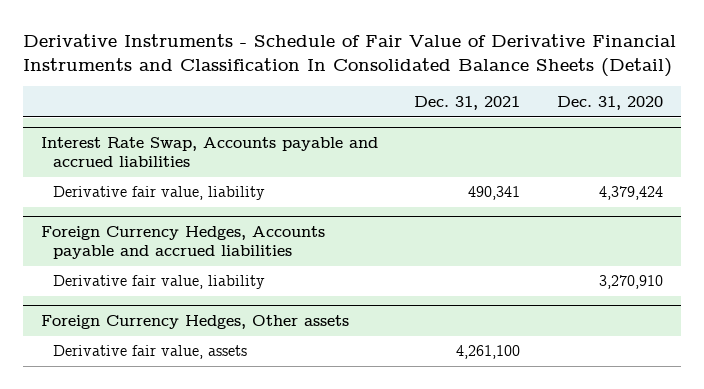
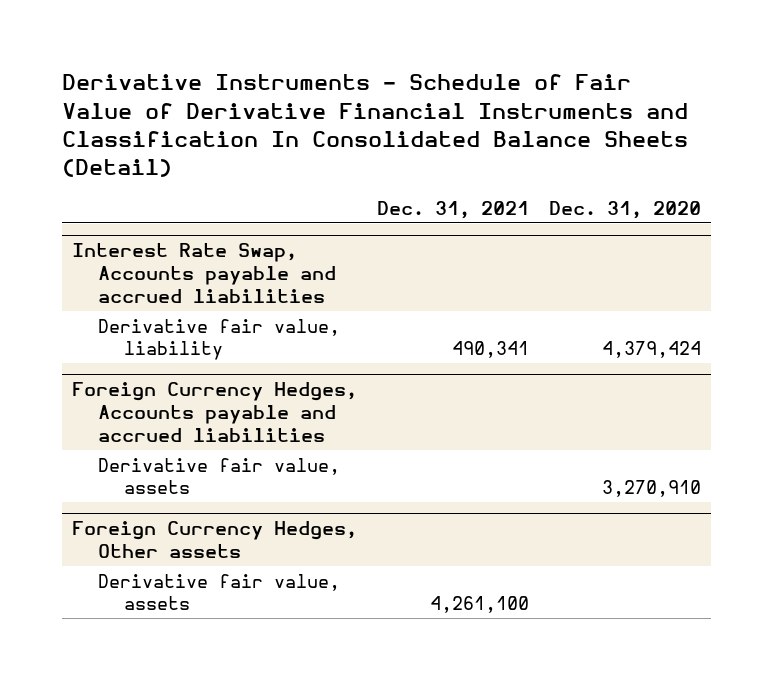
[52,275,265,290] Derivative fair value, liability -> [98,457,341,495] Derivative fair value, assets

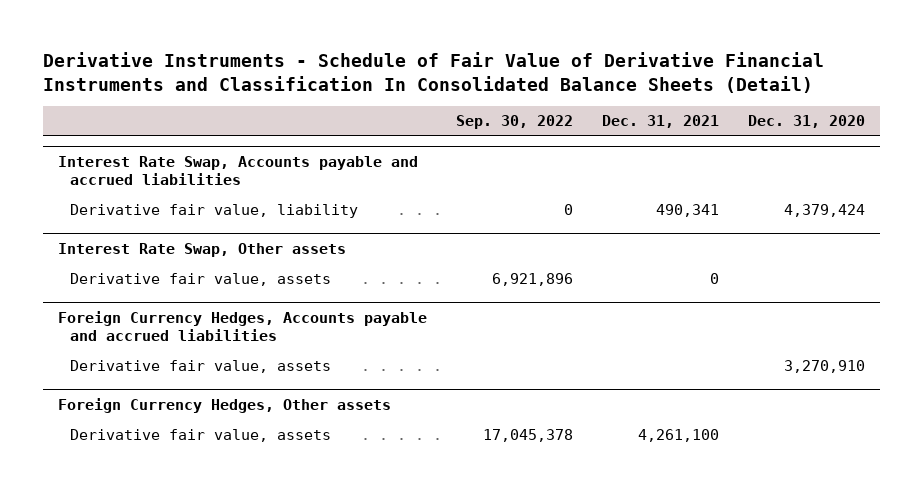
none -> [456,115,574,130] Sep. 30, 2022
none -> [57,242,346,257] Interest Rate Swap, Other assets
none -> [70,272,332,286] Derivative fair value, assets

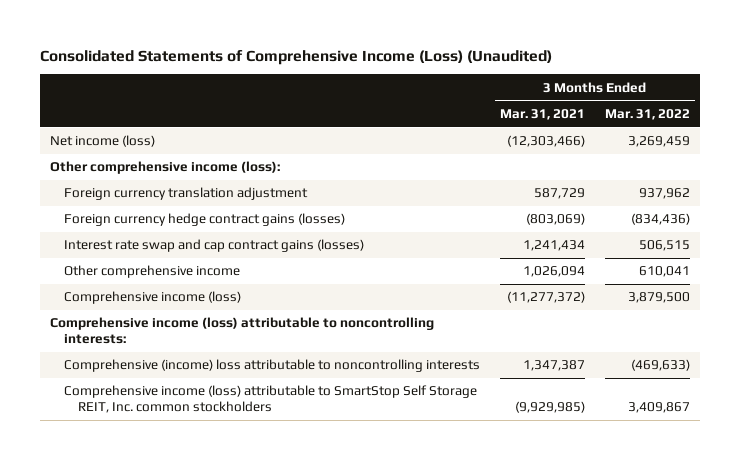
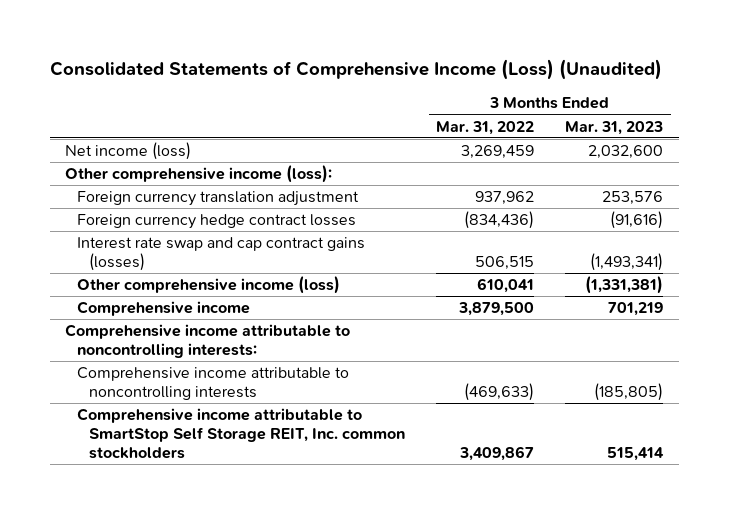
[499,109,585,121] Mar. 31, 2021 -> none
none -> [565,120,664,135] Mar. 31, 2023
[63,213,345,227] Foreign currency hedge contract gains (losses) -> [77,214,357,230] Foreign currency hedge contract losses
[63,265,240,279] Other comprehensive income -> [77,276,341,295] Other comprehensive income (loss)
[63,291,241,305] Comprehensive income (loss) -> [77,301,251,317] Comprehensive income
[49,317,434,345] Comprehensive income (loss) attributable to noncontrolling interests: -> [65,324,351,359] Comprehensive income attributable to noncontrolling interests:
[63,359,480,373] Comprehensive (income) loss attributable to noncontrolling interests -> [77,367,350,401] Comprehensive income attributable to noncontrolling interests
[63,385,477,414] Comprehensive income (loss) attributable to SmartStop Self Storage REIT, Inc. common stockholders -> [77,408,406,459] Comprehensive income attributable to SmartStop Self Storage REIT, Inc. common stockholders

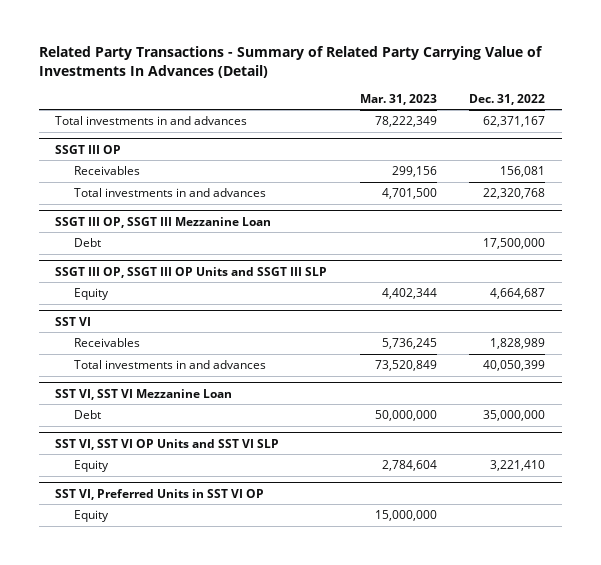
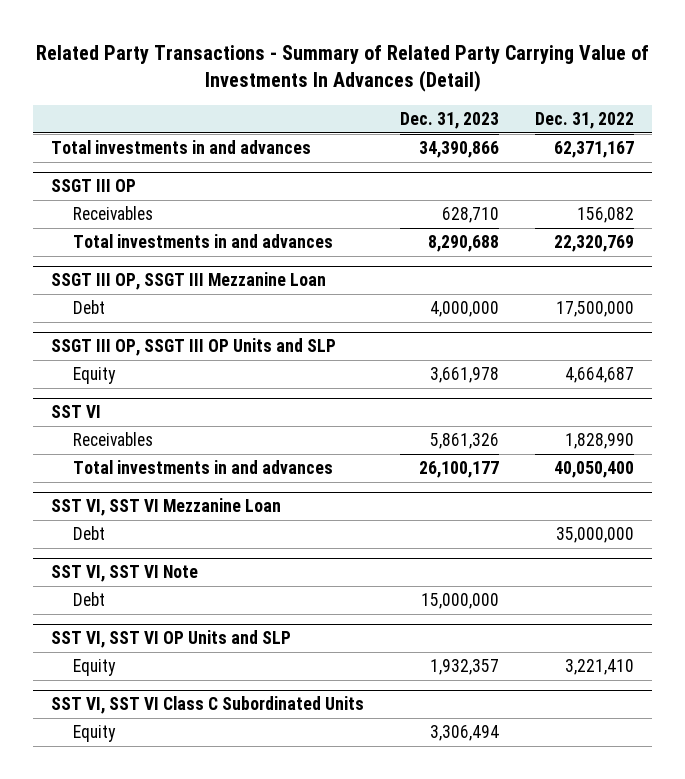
[359,93,437,105] Mar. 31, 2023 -> none
none -> [400,112,500,130] Dec. 31, 2023
[500,166,546,178] 156,081 -> [577,207,635,224] 156,082
[483,188,546,200] 22,320,768 -> [554,235,635,253] 22,320,769
[55,266,328,278] SSGT III OP, SSGT III OP Units and SSGT III SLP -> [51,338,337,357] SSGT III OP, SSGT III OP Units and SLP
[490,338,546,350] 1,828,989 -> [565,433,635,450] 1,828,990
[483,360,546,372] 40,050,399 -> [554,461,635,479] 40,050,400
none -> [51,565,199,583] SST VI, SST VI Note
none -> [72,592,105,607] Debt
[55,438,280,450] SST VI, SST VI OP Units and SST VI SLP -> [51,630,292,649] SST VI, SST VI OP Units and SLP
[55,488,265,500] SST VI, Preferred Units in SST VI OP -> none
none -> [51,696,365,715] SST VI, SST VI Class C Subordinated Units

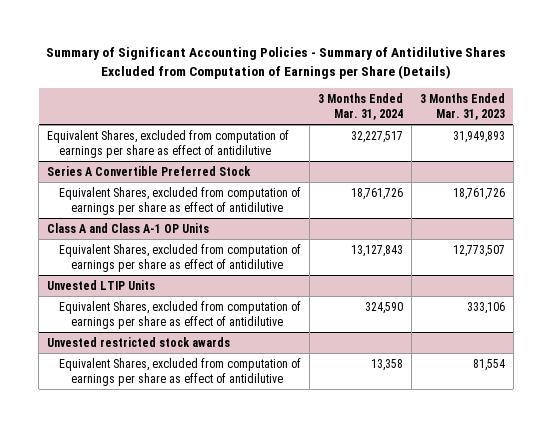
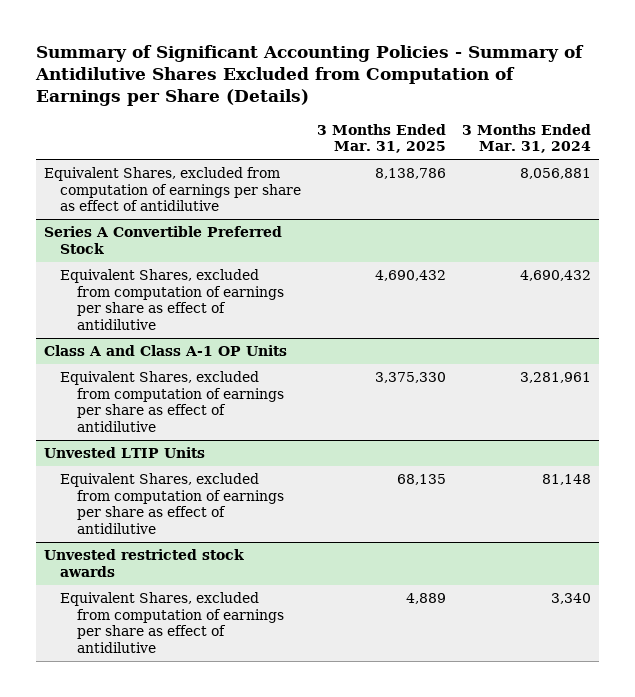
[419,92,505,120] 3 Months Ended Mar. 31, 2023 -> none
none -> [317,123,447,154] 3 Months Ended Mar. 31, 2025
[351,130,404,143] 32,227,517 -> [520,168,592,180] 8,056,881
[351,187,404,200] 18,761,726 -> [520,270,592,282] 4,690,432
[351,244,404,257] 13,127,843 -> [520,372,592,384] 3,281,961
[365,301,404,314] 324,590 -> [542,474,592,486] 81,148
[371,358,404,371] 13,358 -> [551,593,592,605] 3,340

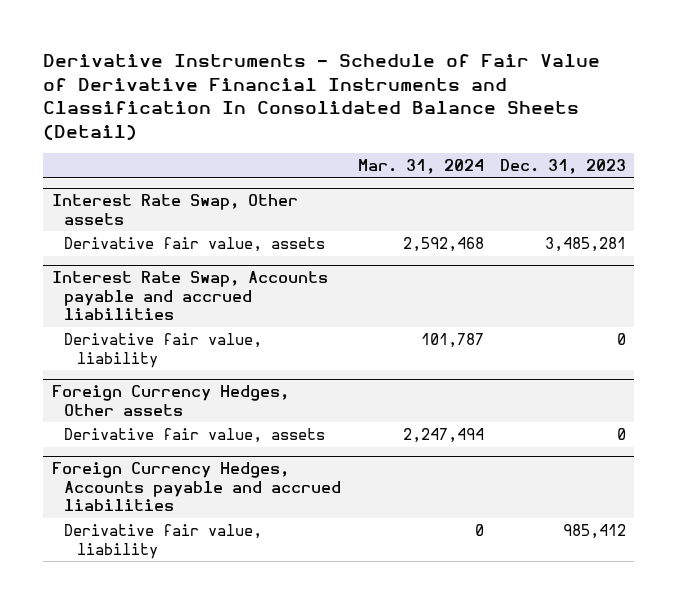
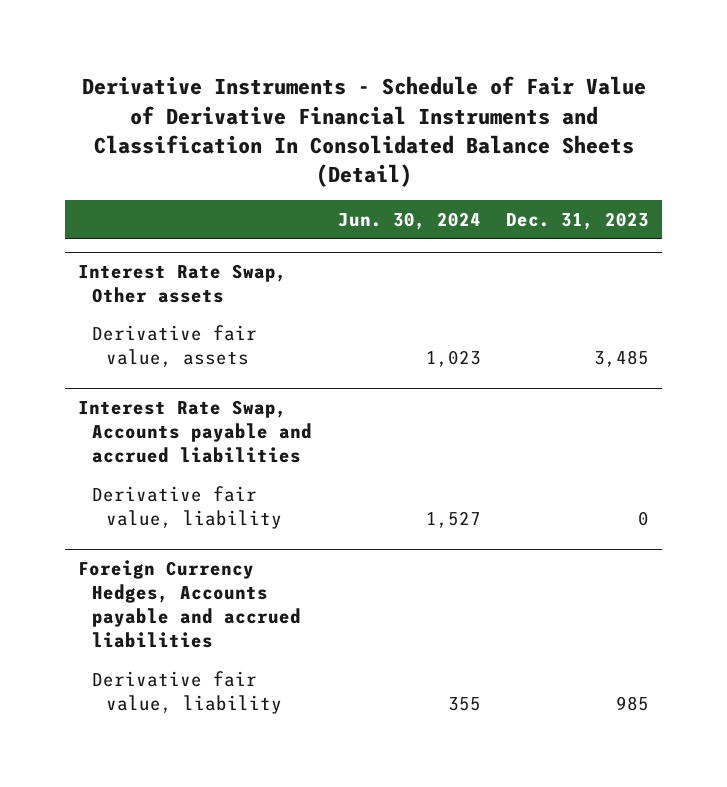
[357,159,484,175] Mar. 31, 2024 -> none
none -> [337,212,481,231] Jun. 30, 2024
[545,237,627,253] 3,485,281 -> [594,349,650,367] 3,485
[51,385,289,416] Foreign Currency Hedges, Other assets -> none
[64,428,326,444] Derivative fair value, assets -> none
[563,524,627,540] 985,412 -> [616,695,650,711] 985

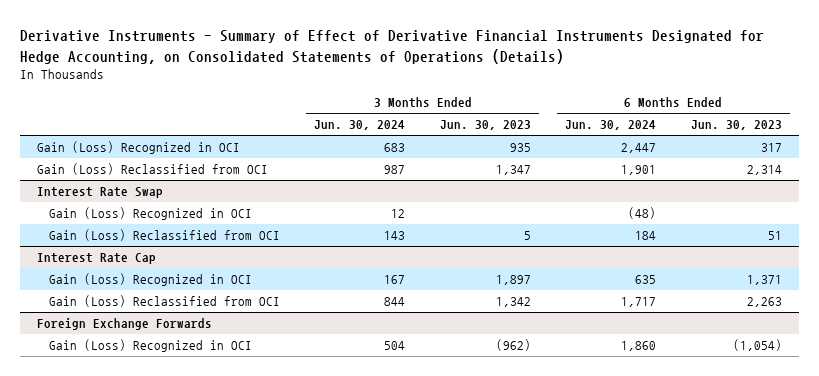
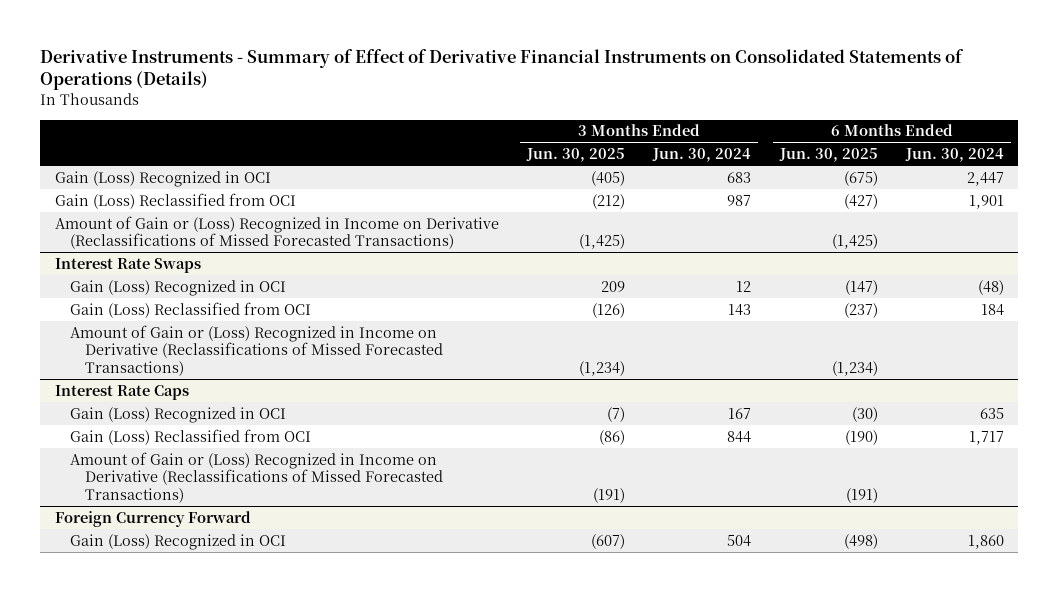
[20,30,765,64] Derivative Instruments - Summary of Effect of Derivative Financial Instruments Designated for Hedge Accounting, on Consolidated Statements of Operations (Details) -> [40,48,965,91] Derivative Instruments - Summary of Effect of Derivative Financial Instruments on Consolidated Statements of Operations (Details)
[439,120,531,131] Jun. 30, 2023 -> none
[690,120,782,131] Jun. 30, 2023 -> none
none -> [525,148,625,163] Jun. 30, 2025
none -> [778,148,878,163] Jun. 30, 2025
none -> [54,215,499,250] Amount of Gain or (Loss) Recognized in Income on Derivative (Reclassifications of Missed Forecasted Transactions)
[37,187,164,199] Interest Rate Swap -> [54,257,201,273] Interest Rate Swaps
none -> [69,324,444,376] Amount of Gain or (Loss) Recognized in Income on Derivative (Reclassifications of Missed Forecasted Transactions)
[37,253,157,265] Interest Rate Cap -> [54,384,189,400] Interest Rate Caps
none -> [69,451,444,503] Amount of Gain or (Loss) Recognized in Income on Derivative (Reclassifications of Missed Forecasted Transactions)
[37,318,213,331] Foreign Exchange Forwards -> [54,510,251,527] Foreign Currency Forward

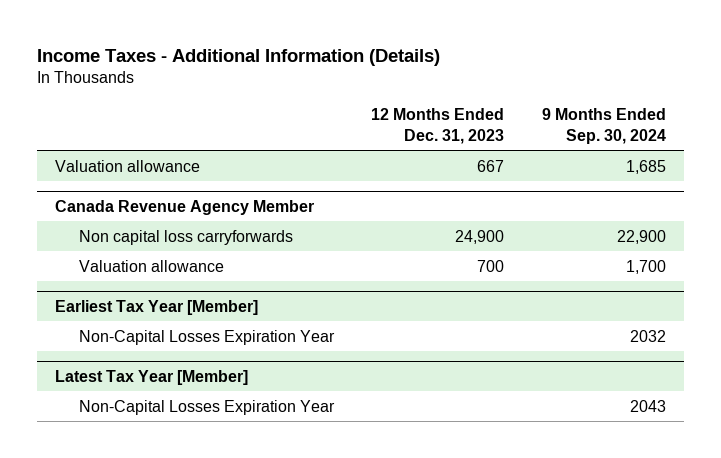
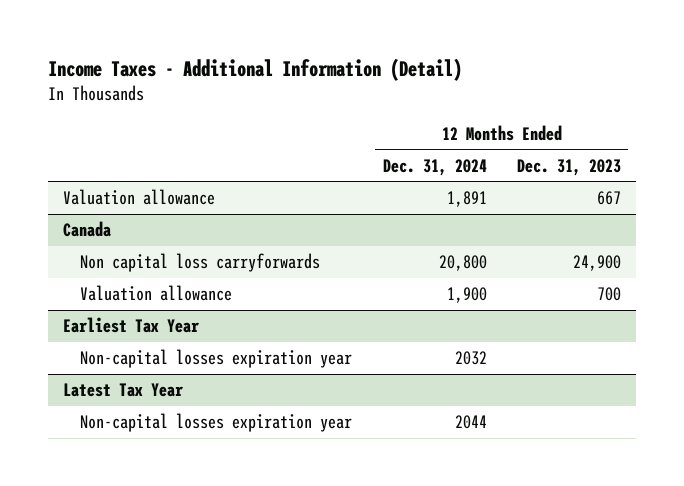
[36,48,440,66] Income Taxes - Additional Information (Details) -> [47,57,462,81] Income Taxes - Additional Information (Detail)
[541,108,666,145] 9 Months Ended Sep. 30, 2024 -> none
none -> [382,158,487,176] Dec. 31, 2024
[55,200,315,216] Canada Revenue Agency Member -> [63,221,112,238] Canada
[55,300,259,316] Earliest Tax Year [Member] -> [63,317,200,334] Earliest Tax Year
[79,329,336,345] Non-Capital Losses Expiration Year -> [80,349,353,369] Non-capital losses expiration year
[55,370,249,386] Latest Tax Year [Member] -> [63,383,184,398] Latest Tax Year
[79,399,336,415] Non-Capital Losses Expiration Year -> [80,413,353,433] Non-capital losses expiration year

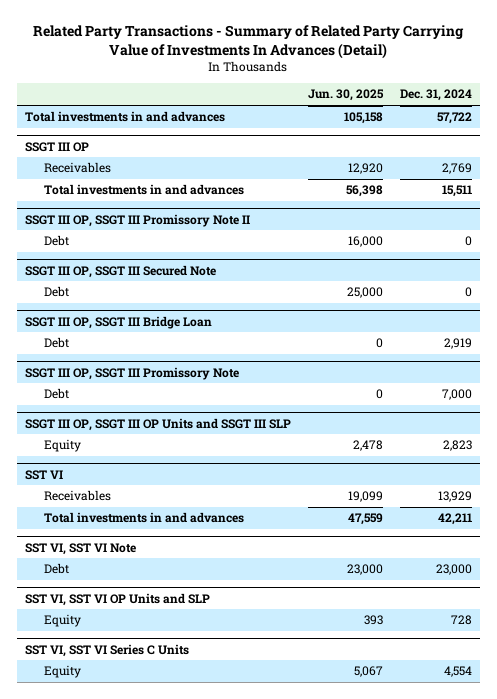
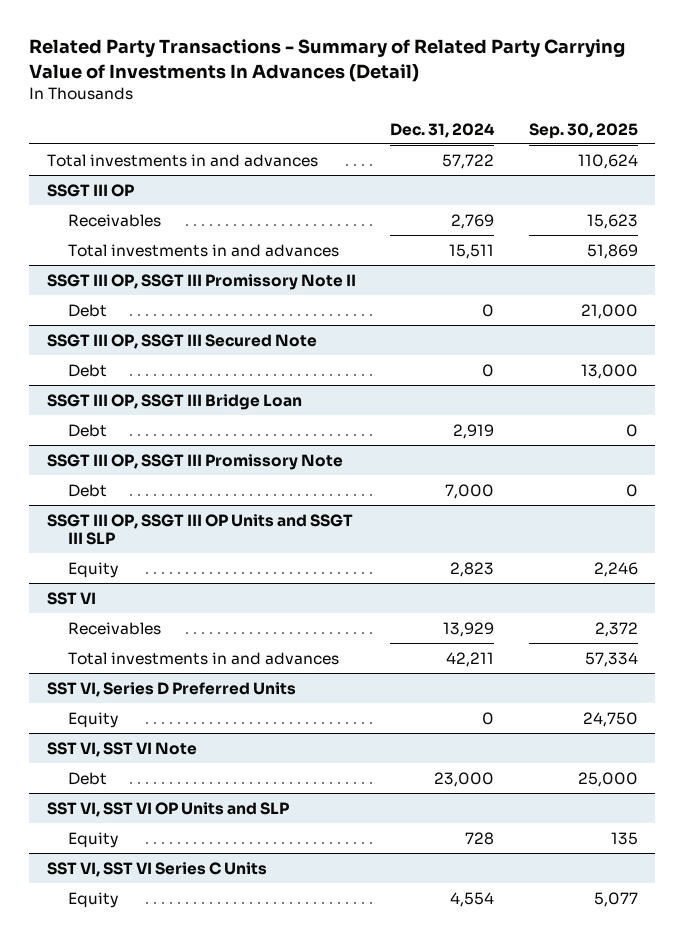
[307,89,384,102] Jun. 30, 2025 -> none
none -> [528,122,638,139] Sep. 30, 2025
none -> [46,681,296,697] SST VI, Series D Preferred Units
none -> [68,711,119,728] Equity

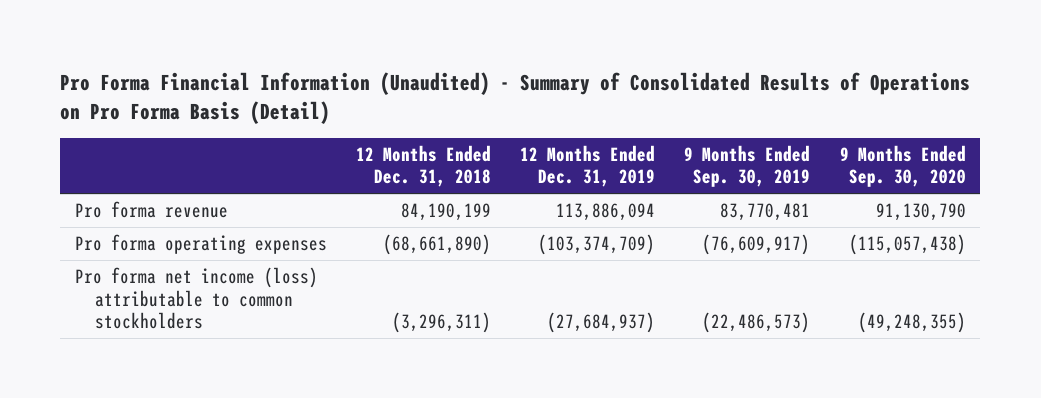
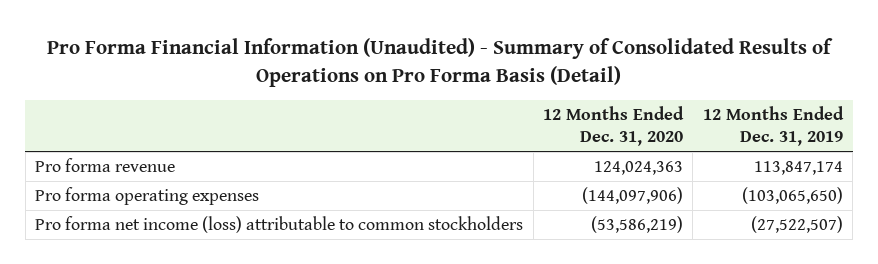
[356,144,492,188] 12 Months Ended Dec. 31, 2018 -> none
[684,144,811,188] 9 Months Ended Sep. 30, 2019 -> none
[839,144,966,188] 9 Months Ended Sep. 30, 2020 -> none
none -> [543,106,685,147] 12 Months Ended Dec. 31, 2020
[556,203,656,222] 113,886,094 -> [753,161,843,176] 113,847,174
[538,234,656,256] (103,374,709) -> [741,187,843,205] (103,065,650)
[547,312,656,334] (27,684,937) -> [750,216,843,234] (27,522,507)

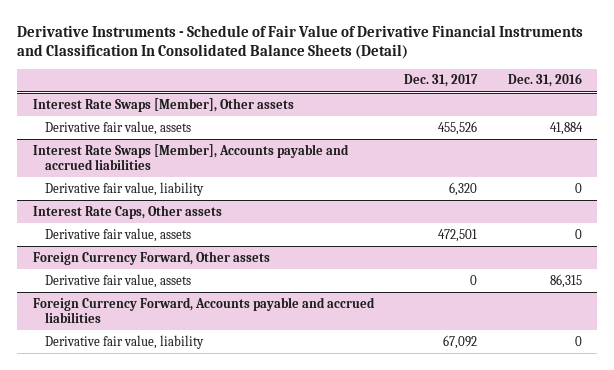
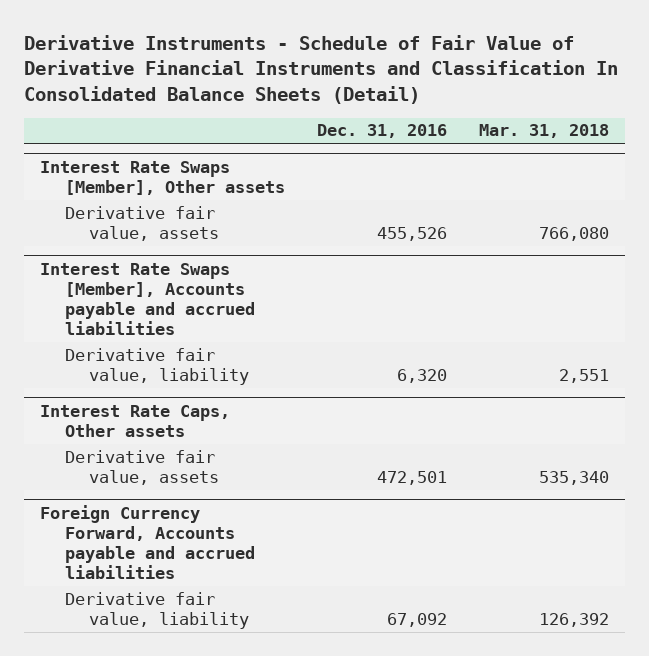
[404,74,479,88] Dec. 31, 2017 -> none
none -> [479,124,610,139] Mar. 31, 2018
[549,121,583,135] 41,884 -> [376,226,447,241] 455,526
[574,182,582,193] 0 -> [396,368,447,383] 6,320
[32,250,270,265] Foreign Currency Forward, Other assets -> none
[44,273,191,288] Derivative fair value, assets -> none
[574,228,582,239] 0 -> [376,470,447,485] 472,501
[574,335,582,346] 0 -> [386,612,447,627] 67,092

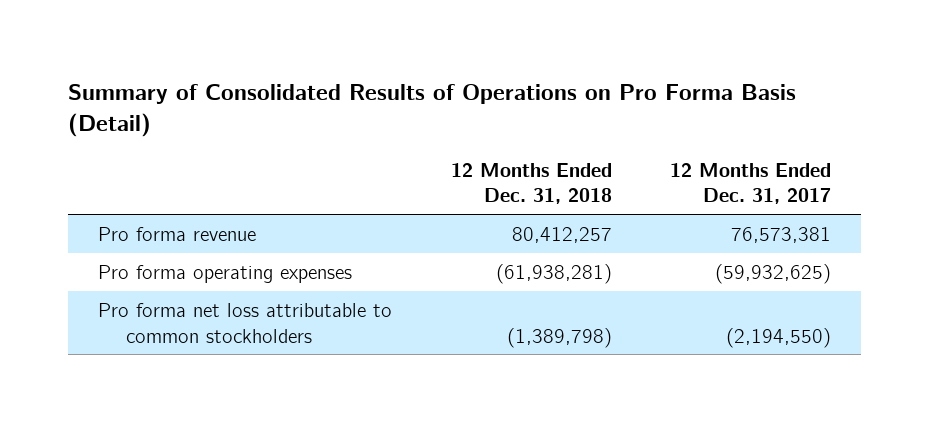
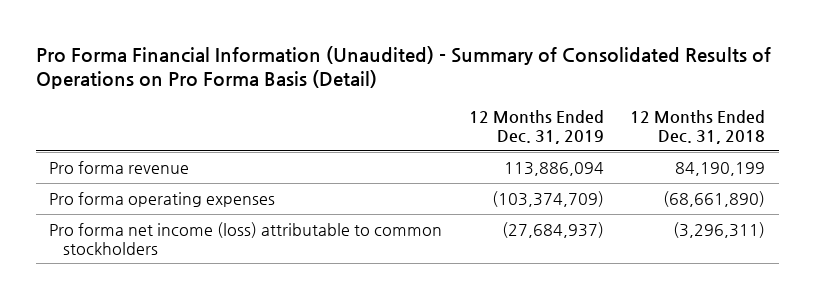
[68,83,797,137] Summary of Consolidated Results of Operations on Pro Forma Basis (Detail) -> [36,45,772,90] Pro Forma Financial Information (Unaudited) - Summary of Consolidated Results of Operations on Pro Forma Basis (Detail)
[670,162,832,205] 12 Months Ended Dec. 31, 2017 -> none
none -> [468,110,604,144] 12 Months Ended Dec. 31, 2019
[511,226,612,243] 80,412,257 -> [675,161,766,176] 84,190,199
[495,263,612,284] (61,938,281) -> [663,190,766,207] (68,661,890)
[97,302,392,343] Pro forma net loss attributable to common stockholders -> [49,221,443,255] Pro forma net income (loss) attributable to common stockholders
[506,327,612,348] (1,389,798) -> [673,221,766,238] (3,296,311)

